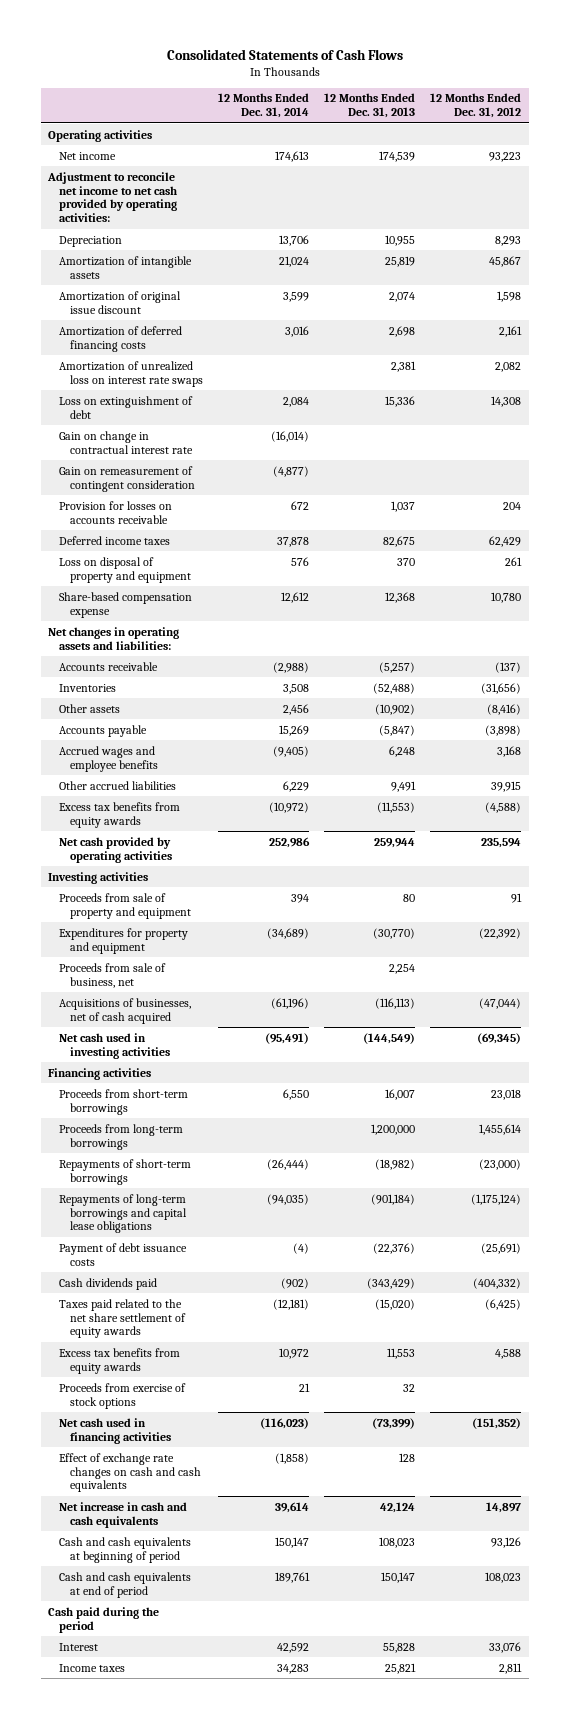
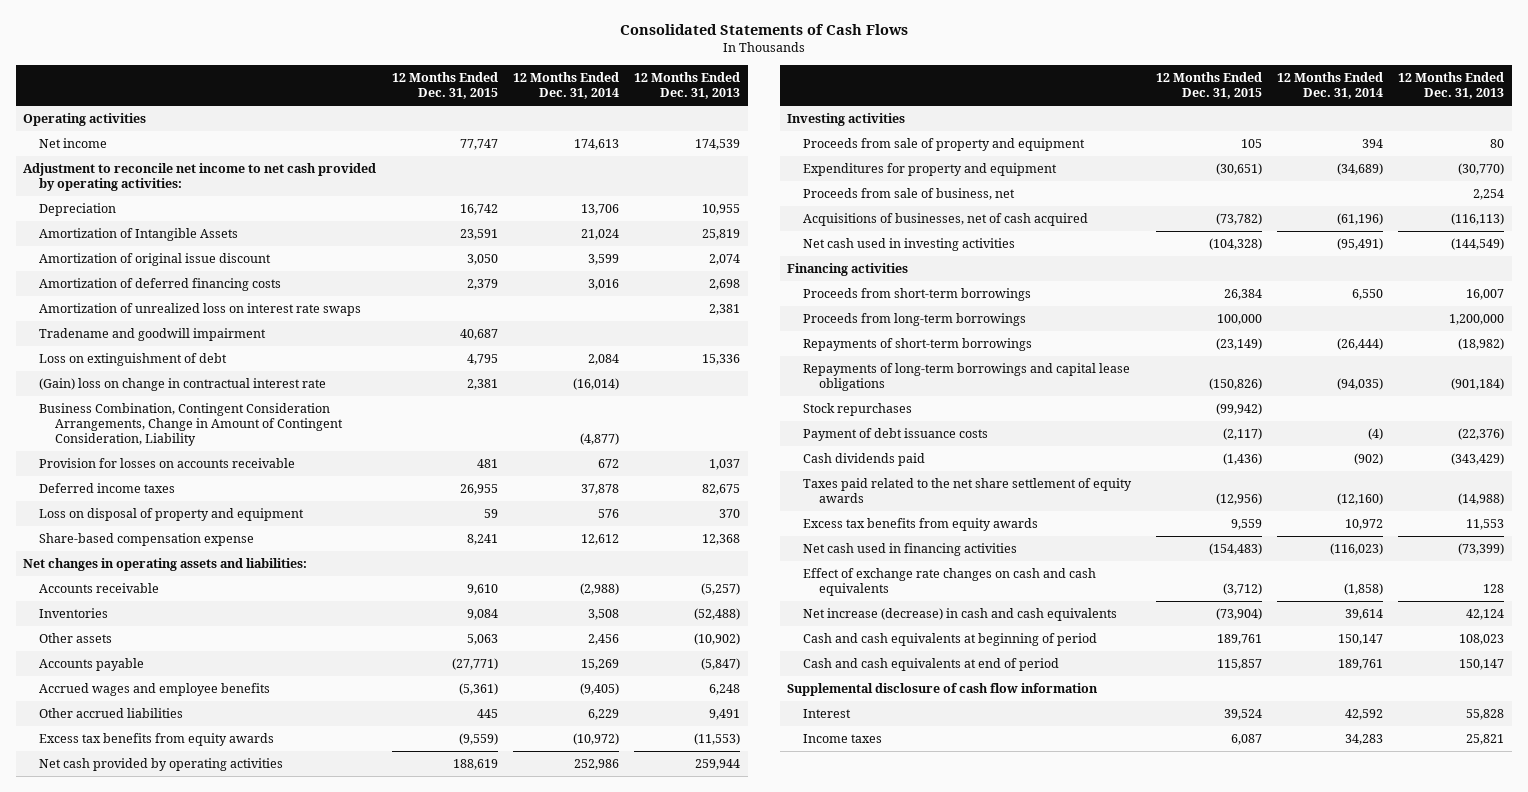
[430,93,522,119] 12 Months Ended Dec. 31, 2012 -> none
none -> [391,71,498,100] 12 Months Ended Dec. 31, 2015
[59,255,193,279] Amortization of intangible assets -> [39,228,239,242] Amortization of Intangible Assets
none -> [39,328,267,342] Tradename and goodwill impairment
[59,430,194,454] Gain on change in contractual interest rate -> [39,378,327,392] (Gain) loss on change in contractual interest rate
[59,465,196,492] Gain on remeasurement of contingent consideration -> [39,403,344,447] Business Combination, Contingent Consideration Arrangements, Change in Amount of Contingent Consideration, Liability
none -> [803,403,913,417] Stock repurchases
[273,1298,310,1310] (12,181) -> [1336,493,1383,506] (12,160)
[375,1298,416,1310] (15,020) -> [1458,493,1505,506] (14,988)
[59,1382,187,1409] Proceeds from exercise of stock options -> none
[59,1501,188,1528] Net increase in cash and cash equivalents -> [803,608,1118,622] Net increase (decrease) in cash and cash equivalents
[48,1606,160,1633] Cash paid during the period -> none
none -> [787,683,1099,697] Supplemental disclosure of cash flow information

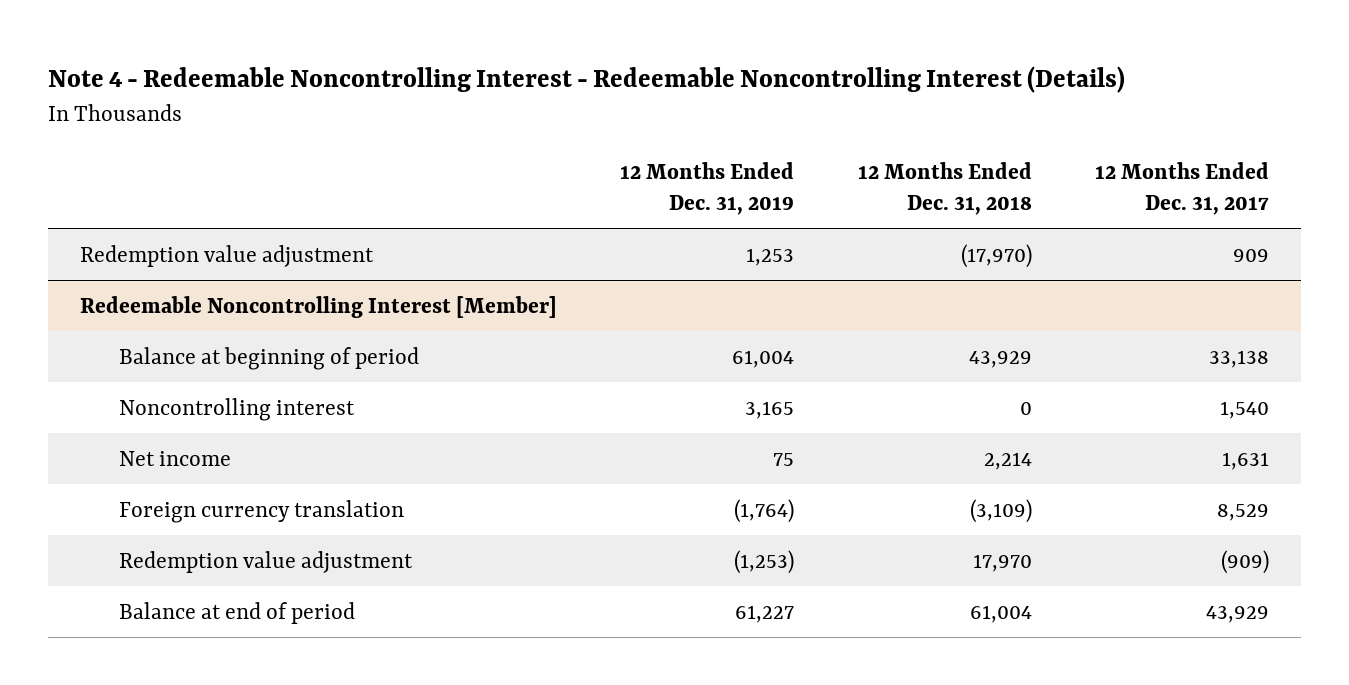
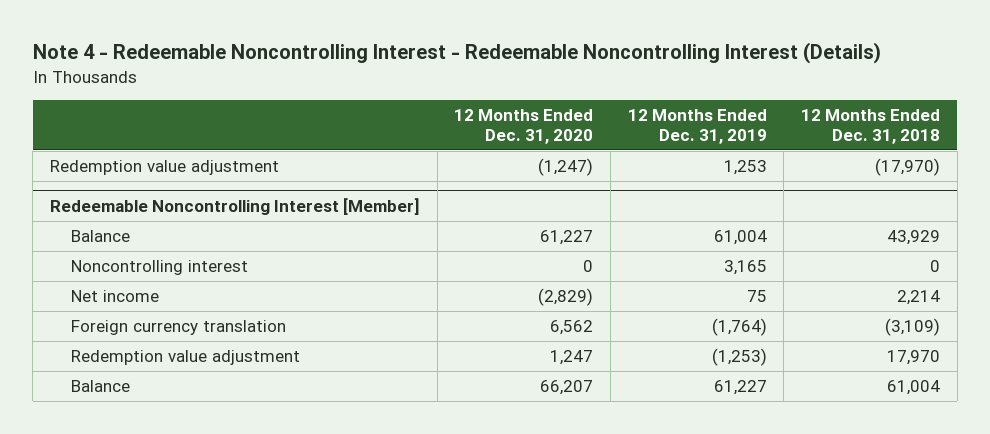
[1095,161,1270,216] 12 Months Ended Dec. 31, 2017 -> none
none -> [454,108,594,144] 12 Months Ended Dec. 31, 2020
[118,346,419,370] Balance at beginning of period -> [71,230,131,243] Balance
[118,601,355,624] Balance at end of period -> [71,380,131,393] Balance

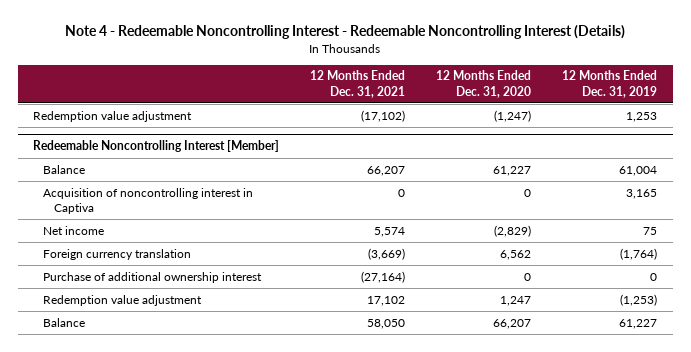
[801,108,941,144] 12 Months Ended Dec. 31, 2018 -> none
none -> [310,70,406,98] 12 Months Ended Dec. 31, 2021
[71,260,249,276] Noncontrolling interest -> [43,187,254,215] Acquisition of noncontrolling interest in Captiva
none -> [43,271,263,283] Purchase of additional ownership interest

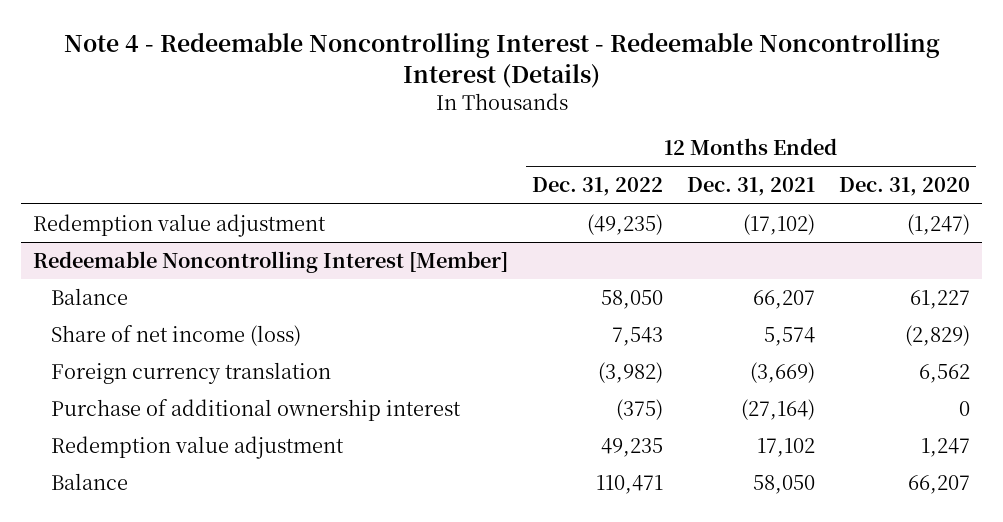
[562,70,658,98] 12 Months Ended Dec. 31, 2019 -> none
none -> [532,177,664,197] Dec. 31, 2022
[43,187,254,215] Acquisition of noncontrolling interest in Captiva -> none
[43,225,105,235] Net income -> [50,324,301,346] Share of net income (loss)

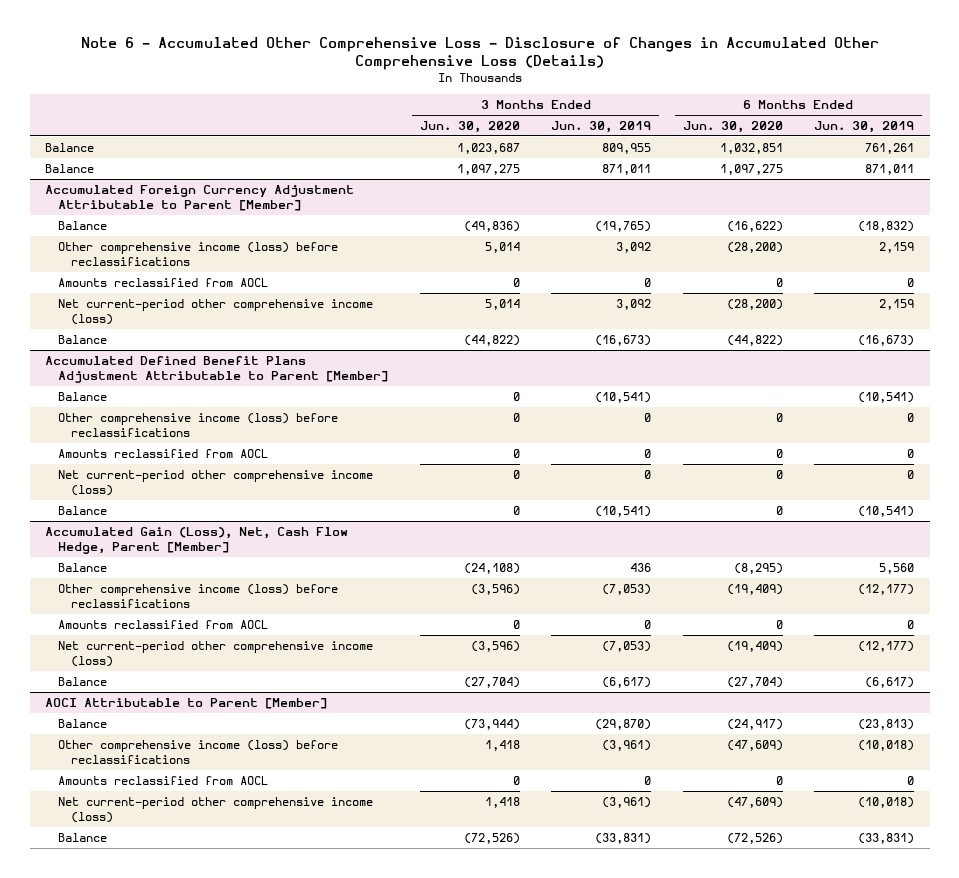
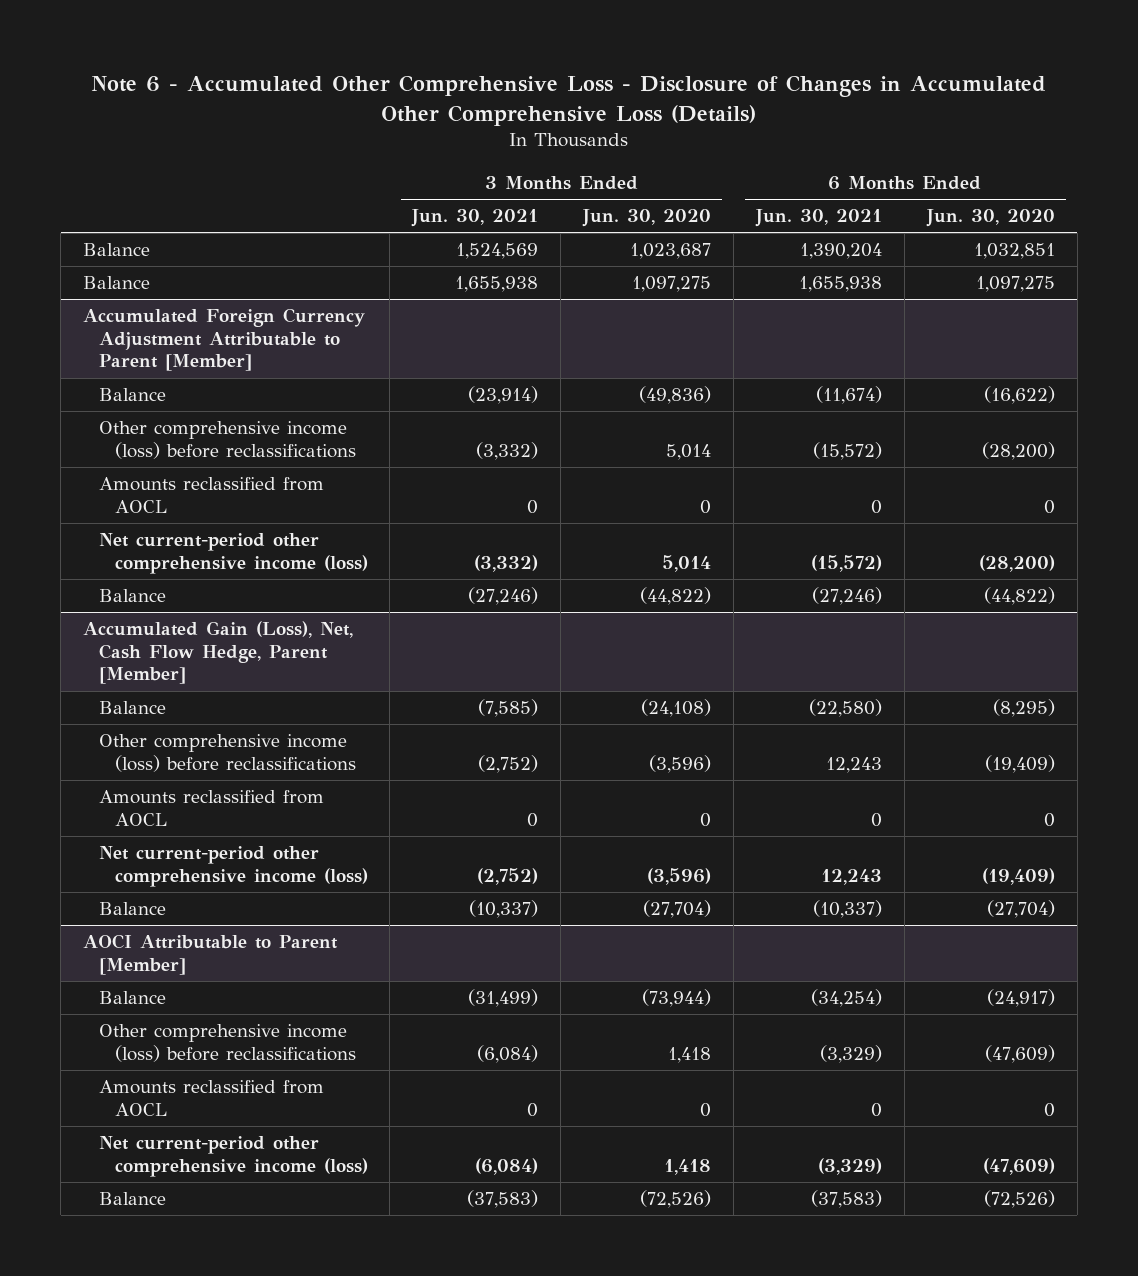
[551,120,652,133] Jun. 30, 2019 -> none
[814,120,915,133] Jun. 30, 2019 -> none
none -> [411,209,539,228] Jun. 30, 2021
none -> [754,209,882,228] Jun. 30, 2021
[45,355,389,384] Accumulated Defined Benefit Plans Adjustment Attributable to Parent [Member] -> none
[58,391,108,401] Balance -> none
[58,412,339,438] Other comprehensive income (loss) before reclassifications -> none
[58,448,269,458] Amounts reclassified from AOCL -> none
[58,469,374,497] Net current-period other comprehensive income (loss) -> none
[58,505,108,515] Balance -> none

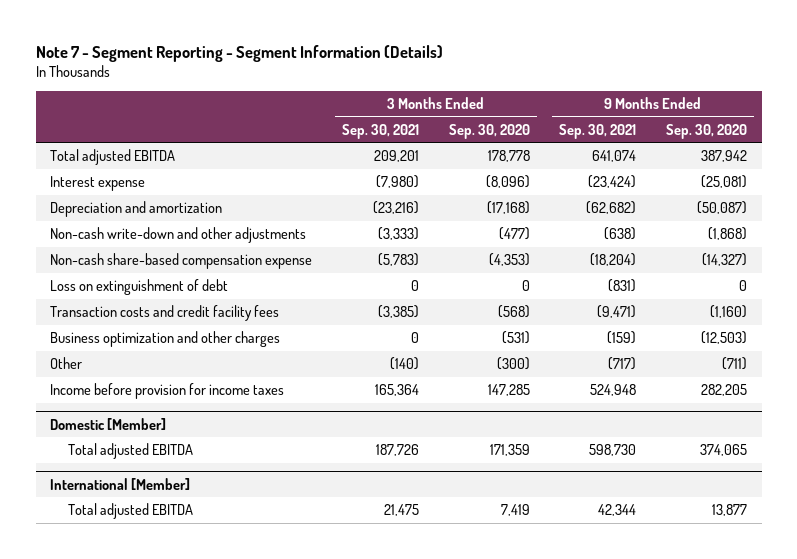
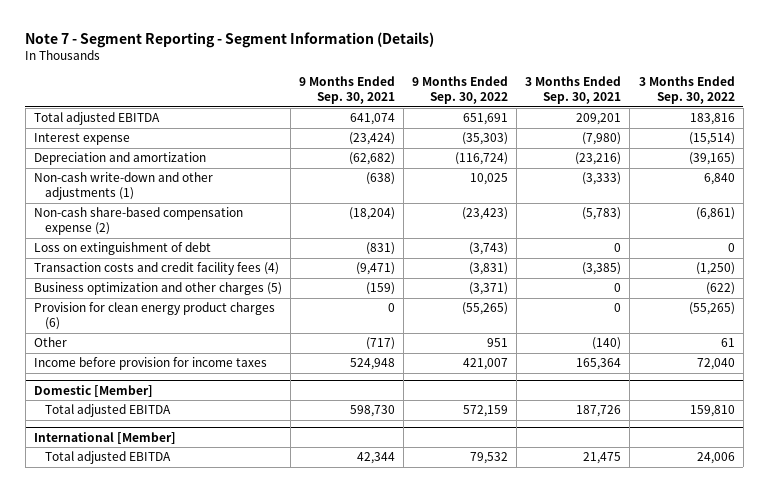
[448,123,530,139] Sep. 30, 2020 -> none
[666,123,748,139] Sep. 30, 2020 -> none
none -> [412,76,509,105] 9 Months Ended Sep. 30, 2022
none -> [638,76,735,105] 3 Months Ended Sep. 30, 2022
[50,226,307,243] Non-cash write-down and other adjustments -> [33,172,213,201] Non-cash write-down and other adjustments (1)
[50,252,313,269] Non-cash share-based compensation expense -> [33,207,243,236] Non-cash share-based compensation expense (2)
[50,304,280,321] Transaction costs and credit facility fees -> [33,262,279,276] Transaction costs and credit facility fees (4)
[50,330,281,347] Business optimization and other charges -> [33,282,282,296] Business optimization and other charges (5)
none -> [33,302,275,331] Provision for clean energy product charges (6)

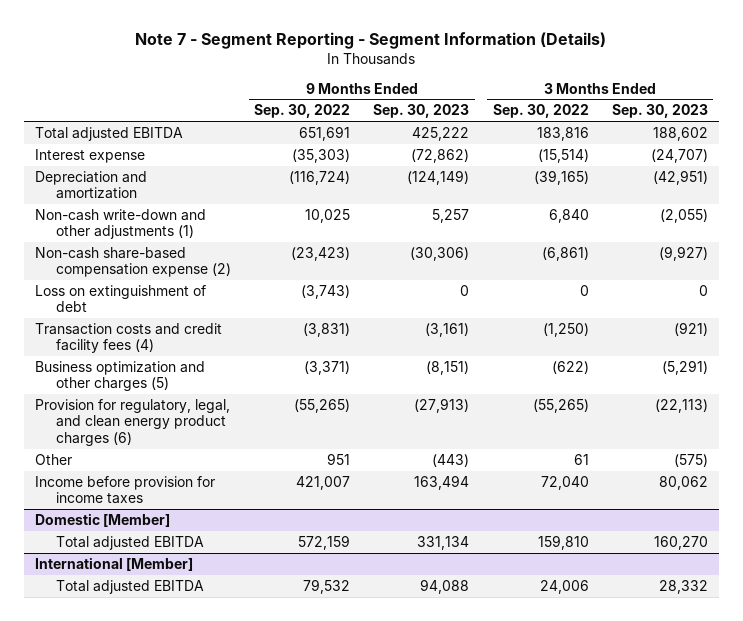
[298,76,395,105] 9 Months Ended Sep. 30, 2021 -> none
[525,76,622,105] 3 Months Ended Sep. 30, 2021 -> none
none -> [373,104,470,119] Sep. 30, 2023
none -> [611,104,708,119] Sep. 30, 2023
[33,302,275,331] Provision for clean energy product charges (6) -> [35,398,231,446] Provision for regulatory, legal, and clean energy product charges (6)

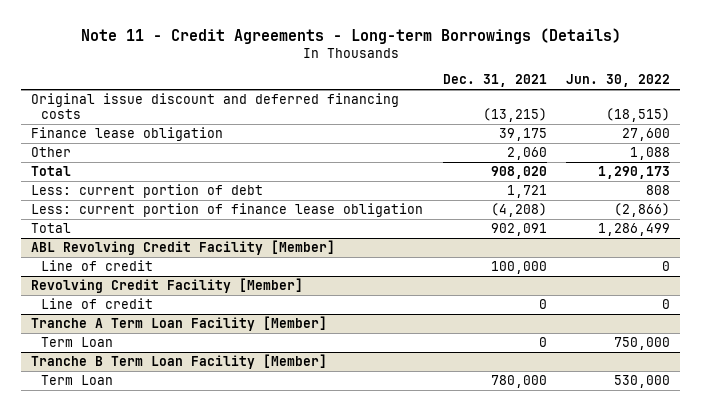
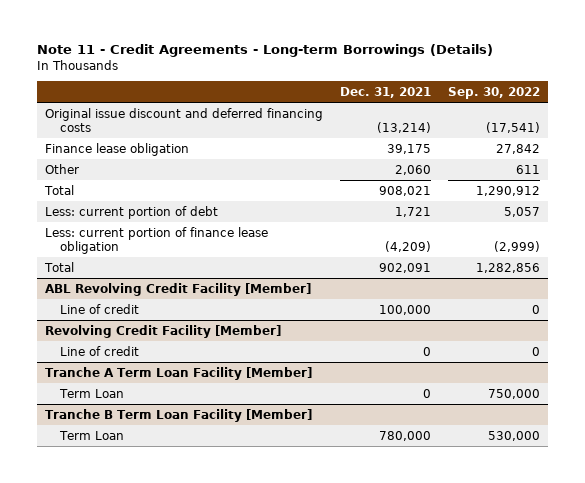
[566,74,671,88] Jun. 30, 2022 -> none
none -> [447,86,540,99] Sep. 30, 2022
[482,108,547,123] (13,215) -> [376,121,431,133] (13,214)
[490,165,547,179] 908,020 -> [378,185,431,196] 908,021
[490,202,547,217] (4,208) -> [384,240,431,252] (4,209)

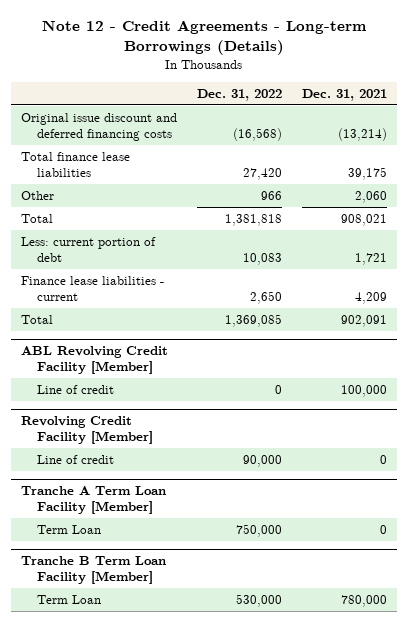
[36,44,493,58] Note 11 - Credit Agreements - Long-term Borrowings (Details) -> [41,19,367,56] Note 12 - Credit Agreements - Long-term Borrowings (Details)
[447,86,540,99] Sep. 30, 2022 -> none
none -> [196,88,282,101] Dec. 31, 2022
[44,142,189,156] Finance lease obligation -> [20,151,130,178] Total finance lease liabilities
[44,226,268,254] Less: current portion of finance lease obligation -> [20,275,164,302] Finance lease liabilities - current
[384,240,431,252] (4,209) -> [354,292,387,305] 4,209

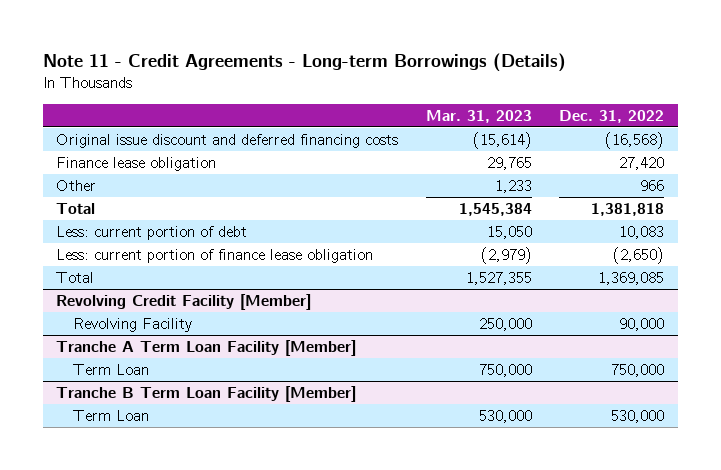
[41,19,367,56] Note 12 - Credit Agreements - Long-term Borrowings (Details) -> [42,52,566,72] Note 11 - Credit Agreements - Long-term Borrowings (Details)
[301,88,387,101] Dec. 31, 2021 -> none
none -> [425,109,532,123] Mar. 31, 2023
[20,151,130,178] Total finance lease liabilities -> [56,156,217,171] Finance lease obligation
[20,275,164,302] Finance lease liabilities - current -> [56,248,374,263] Less: current portion of finance lease obligation
[249,291,282,305] 2,650 -> [613,246,665,264] (2,650)
[20,346,168,375] ABL Revolving Credit Facility [Member] -> none
[37,384,115,394] Line of credit -> none
[37,454,115,464] Line of credit -> [73,317,193,332] Revolving Facility

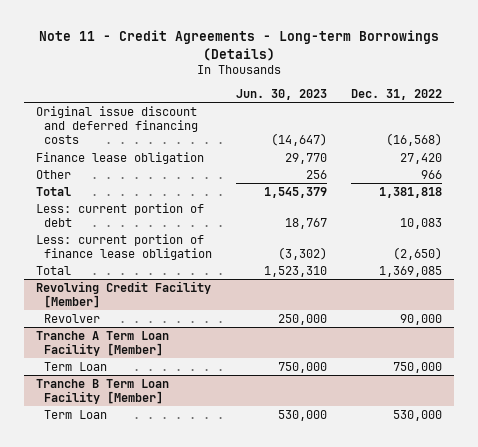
[425,109,532,123] Mar. 31, 2023 -> none
none -> [236,88,328,100] Jun. 30, 2023
[73,317,193,332] Revolving Facility -> [44,313,101,323] Revolver

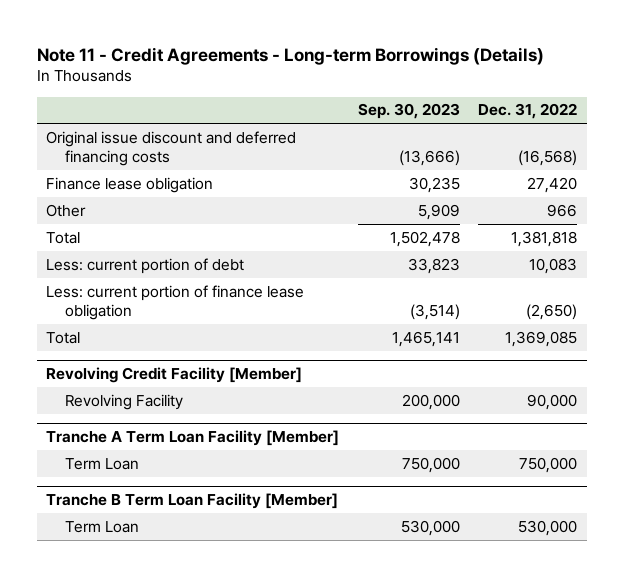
[236,88,328,100] Jun. 30, 2023 -> none
none -> [357,103,460,120] Sep. 30, 2023
[44,313,101,323] Revolver -> [64,393,183,410] Revolving Facility

